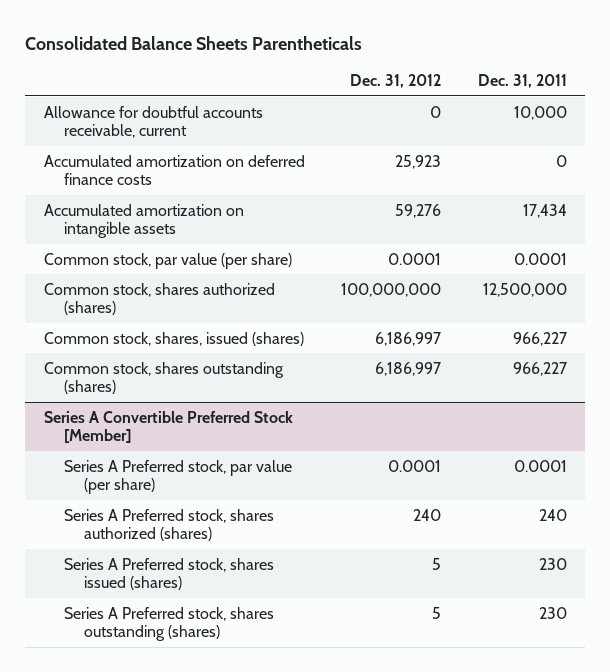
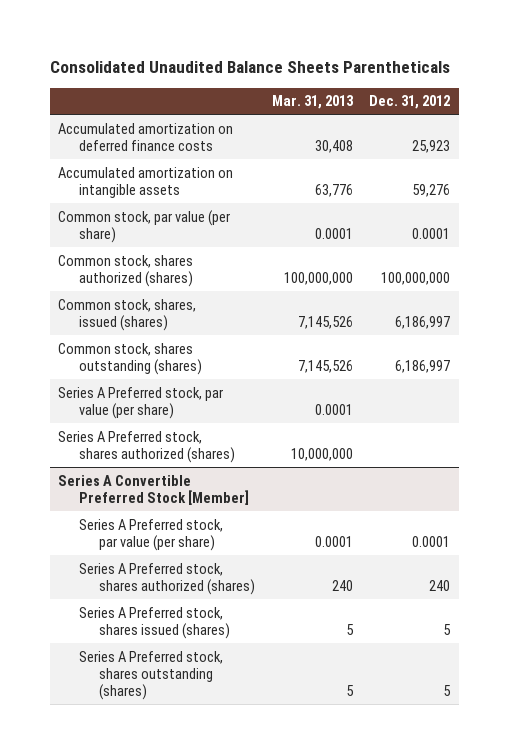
[25,35,363,50] Consolidated Balance Sheets Parentheticals -> [50,60,451,73] Consolidated Unaudited Balance Sheets Parentheticals
[477,74,567,89] Dec. 31, 2011 -> none
none -> [271,95,354,110] Mar. 31, 2013
[43,105,263,139] Allowance for doubtful accounts receivable, current -> none
none -> [58,386,224,419] Series A Preferred stock, par value (per share)
none -> [58,430,235,463] Series A Preferred stock, shares authorized (shares)

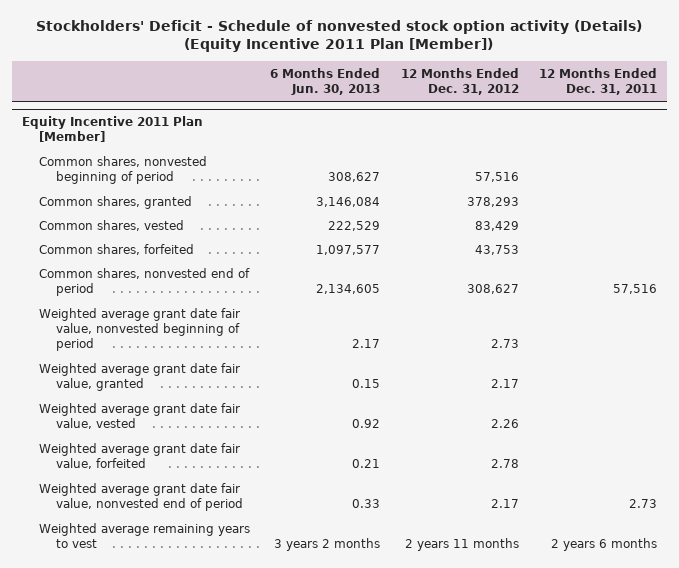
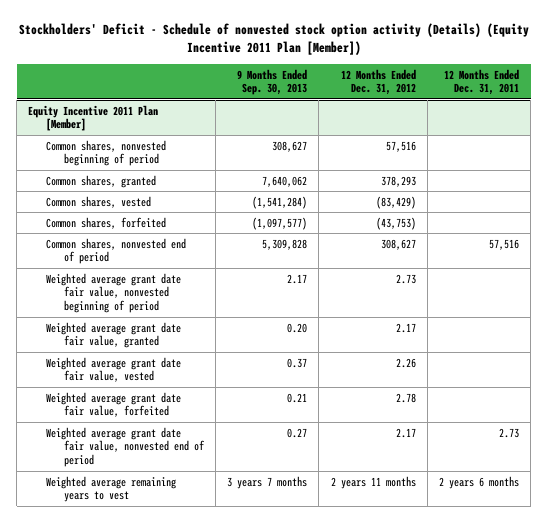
[270,68,381,96] 6 Months Ended Jun. 30, 2013 -> none
none -> [237,68,308,96] 9 Months Ended Sep. 30, 2013
[474,220,519,231] 83,429 -> [375,195,416,209] (83,429)
[474,244,519,255] 43,753 -> [375,216,416,230] (43,753)

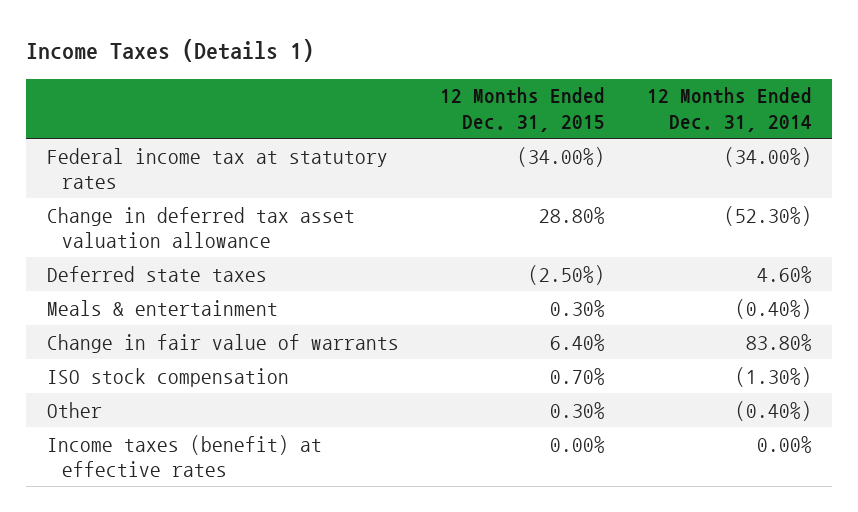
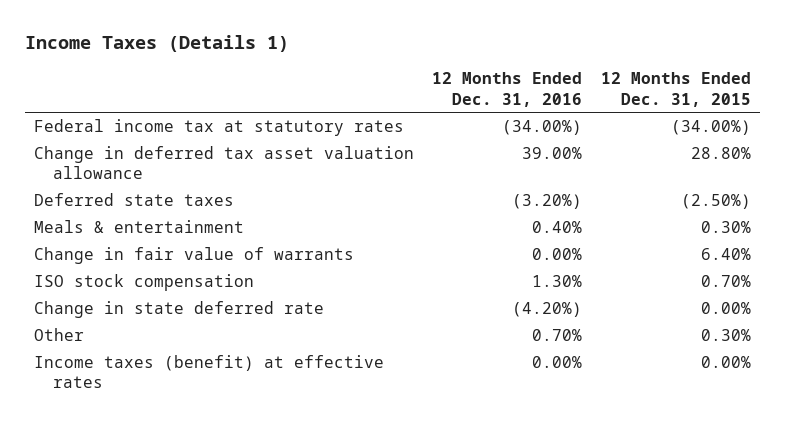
[646,87,812,132] 12 Months Ended Dec. 31, 2014 -> none
none -> [432,72,583,107] 12 Months Ended Dec. 31, 2016
none -> [33,301,324,319] Change in state deferred rate

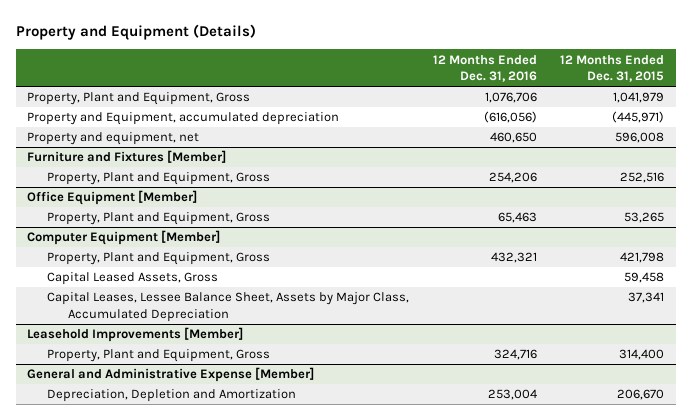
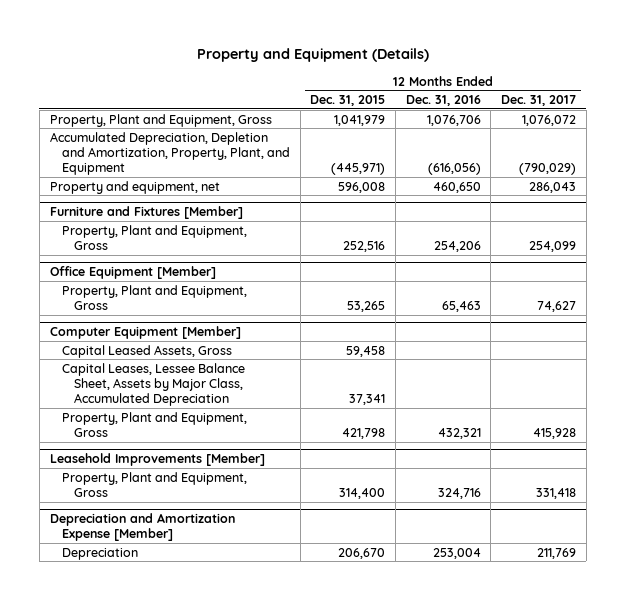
none -> [501,95,577,107] Dec. 31, 2017
[27,112,340,126] Property and Equipment, accumulated depreciation -> [49,131,290,176] Accumulated Depreciation, Depletion and Amortization, Property, Plant, and Equipment
[47,252,271,266] Property, Plant and Equipment, Gross -> [61,411,247,437] Property, Plant and Equipment, Gross
[27,367,315,383] General and Administrative Expense [Member] -> none
none -> [49,513,235,542] Depreciation and Amortization Expense [Member]
[47,389,297,403] Depreciation, Depletion and Amortization -> [61,547,138,560] Depreciation

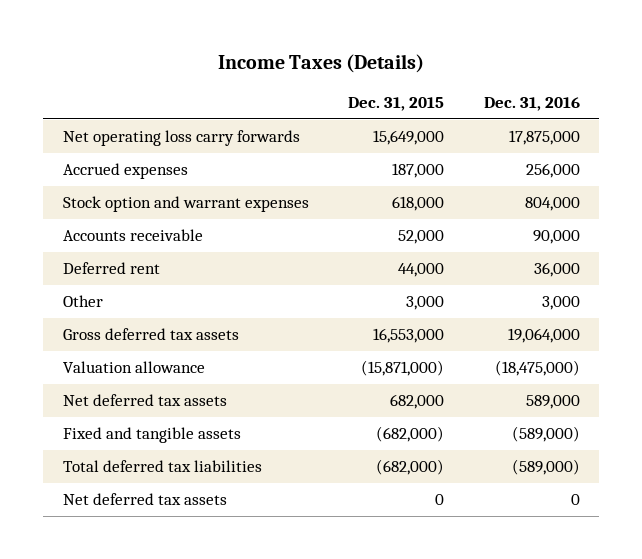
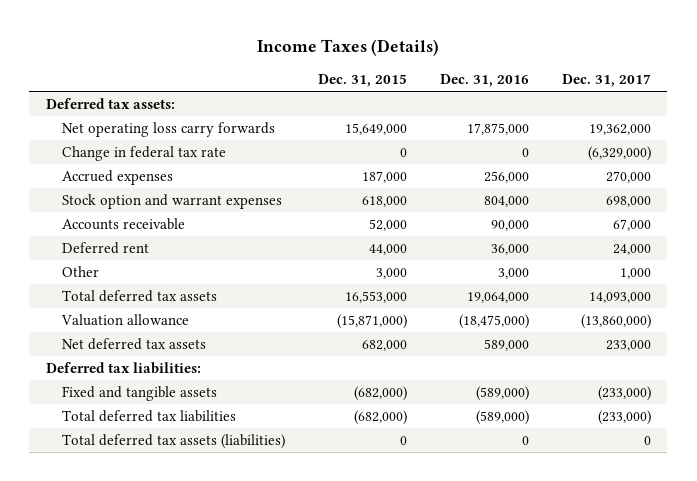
none -> [562,74,652,88] Dec. 31, 2017
none -> [45,97,175,109] Deferred tax assets:
none -> [62,145,227,161] Change in federal tax rate
[62,328,239,341] Gross deferred tax assets -> [62,289,218,302] Total deferred tax assets
none -> [45,361,201,374] Deferred tax liabilities:
[62,493,227,506] Net deferred tax assets -> [62,433,286,449] Total deferred tax assets (liabilities)

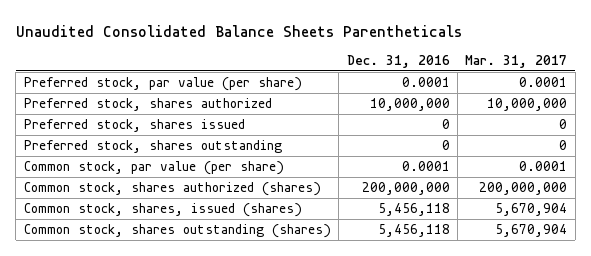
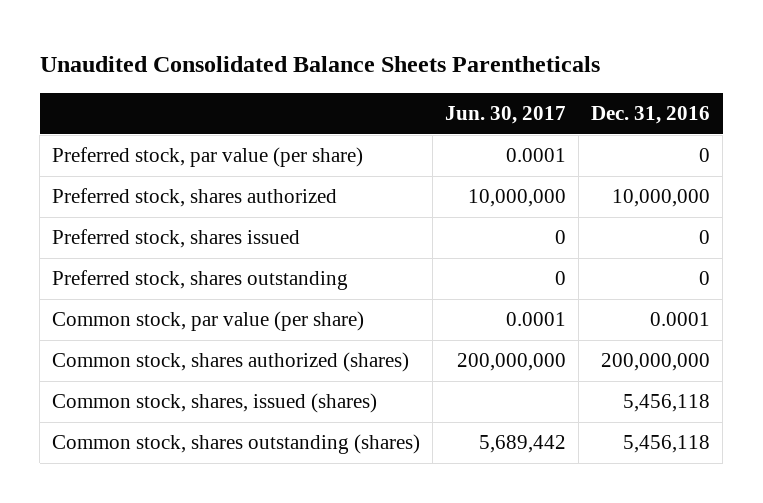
[465,55,568,69] Mar. 31, 2017 -> none
none -> [445,106,567,125] Jun. 30, 2017
[401,76,450,87] 0.0001 -> [699,148,711,163] 0

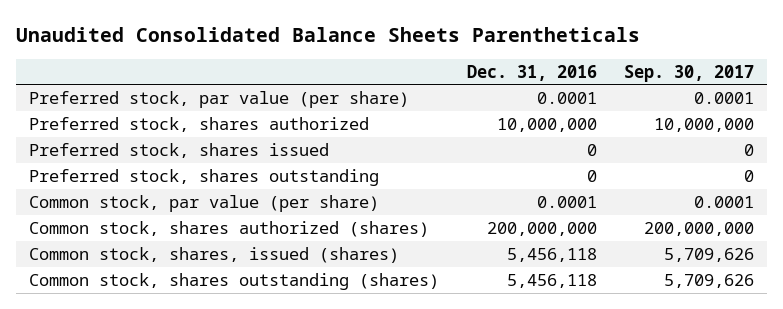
[445,106,567,125] Jun. 30, 2017 -> none
none -> [623,64,754,82] Sep. 30, 2017
[699,148,711,163] 0 -> [536,91,597,104] 0.0001

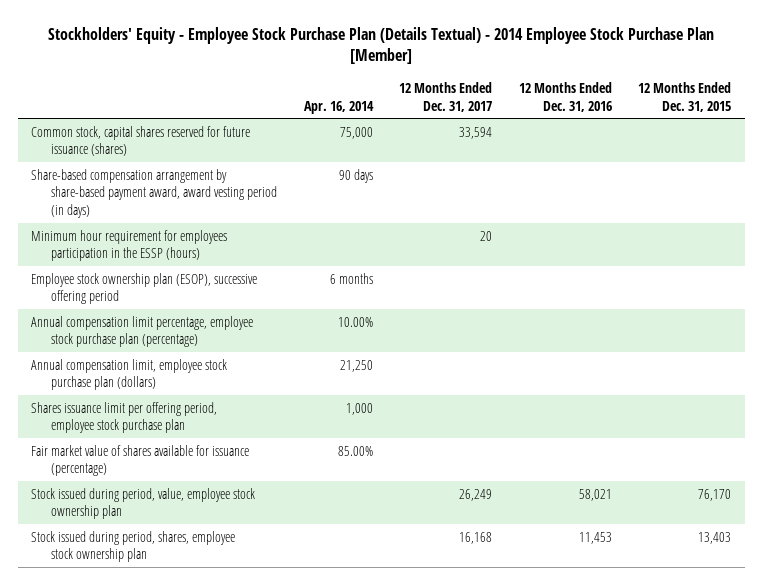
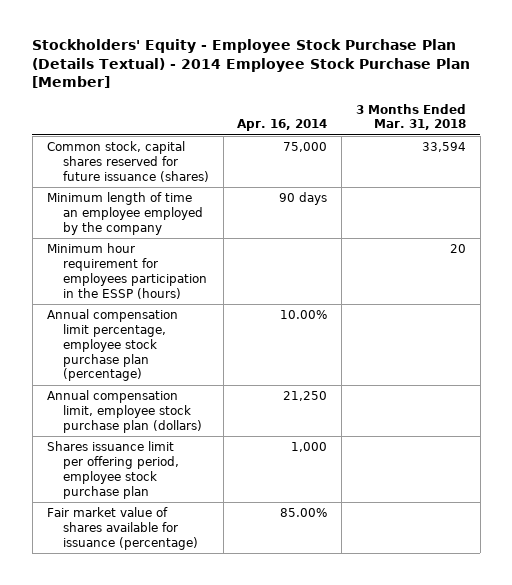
[399,82,493,112] 12 Months Ended Dec. 31, 2017 -> none
[518,82,612,112] 12 Months Ended Dec. 31, 2016 -> none
[638,82,732,112] 12 Months Ended Dec. 31, 2015 -> none
none -> [355,103,466,131] 3 Months Ended Mar. 31, 2018
[31,168,278,218] Share-based compensation arrangement by share-based payment award, award vesting period (in days) -> none
none -> [46,192,204,235] Minimum length of time an employee employed by the company
[31,272,258,305] Employee stock ownership plan (ESOP), successive offering period -> none
[31,487,256,520] Stock issued during period, value, employee stock ownership plan -> none
[31,530,236,563] Stock issued during period, shares, employee stock ownership plan -> none

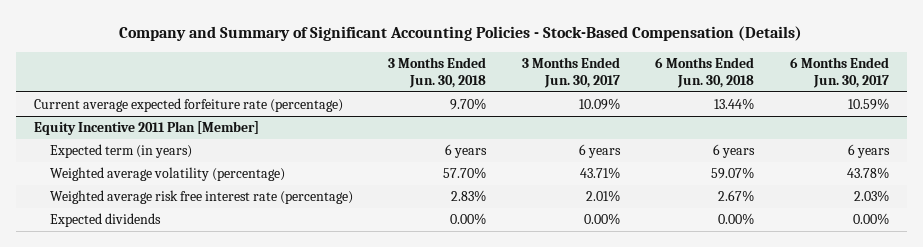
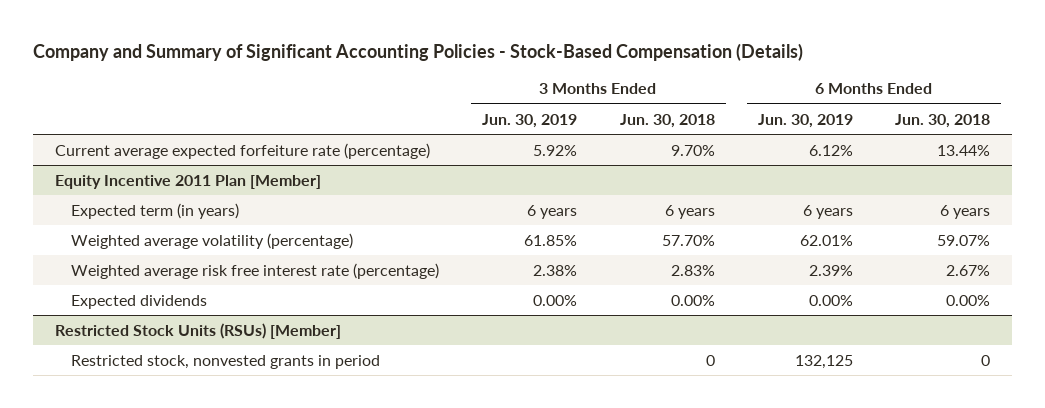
[521,57,620,88] 3 Months Ended Jun. 30, 2017 -> none
[789,57,889,88] 6 Months Ended Jun. 30, 2017 -> none
none -> [482,113,578,128] Jun. 30, 2019
none -> [757,113,853,128] Jun. 30, 2019
none -> [54,322,341,339] Restricted Stock Units (RSUs) [Member]
none -> [71,354,381,369] Restricted stock, nonvested grants in period

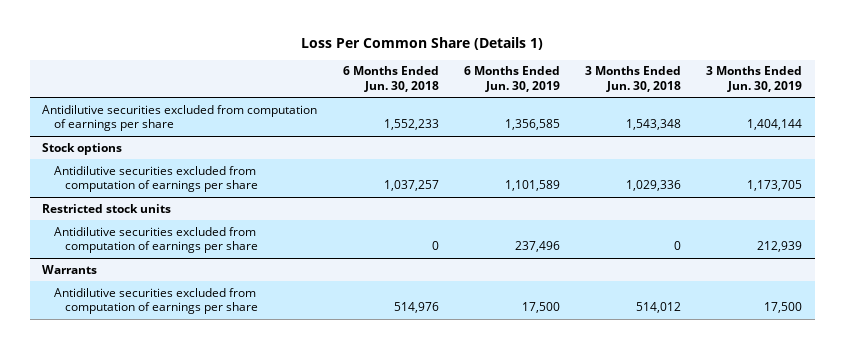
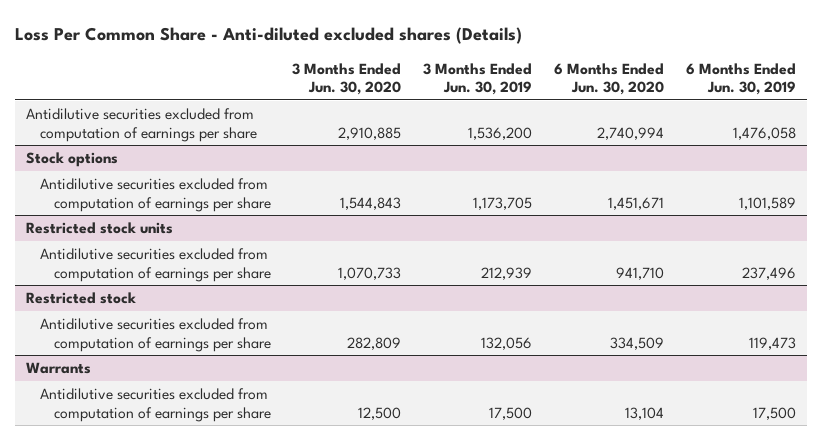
[301,37,544,51] Loss Per Common Share (Details 1) -> [15,26,523,44] Loss Per Common Share - Anti-diluted excluded shares (Details)
[342,66,439,92] 6 Months Ended Jun. 30, 2018 -> none
[584,66,681,92] 3 Months Ended Jun. 30, 2018 -> none
none -> [292,62,402,95] 3 Months Ended Jun. 30, 2020
none -> [553,62,664,95] 6 Months Ended Jun. 30, 2020
[504,119,560,131] 1,356,585 -> [732,126,796,140] 1,476,058
[746,119,802,131] 1,404,144 -> [468,126,533,140] 1,536,200
none -> [26,292,137,305] Restricted stock
none -> [39,318,271,352] Antidilutive securities excluded from computation of earnings per share

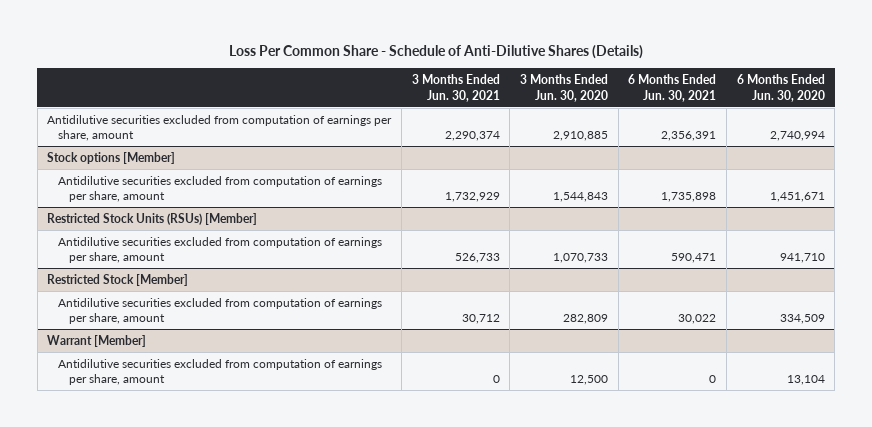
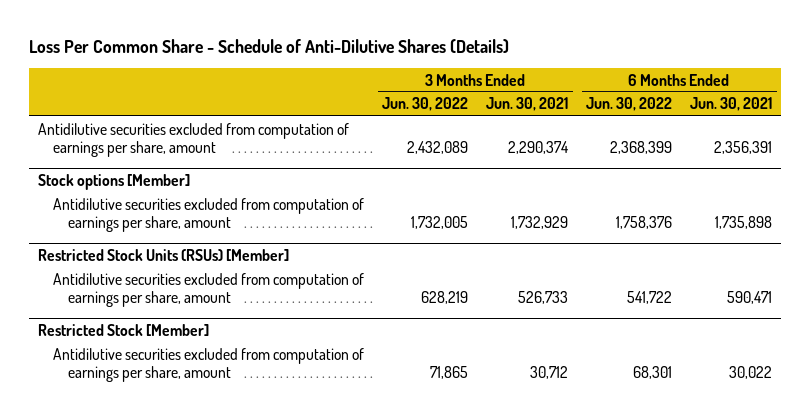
[520,73,609,102] 3 Months Ended Jun. 30, 2020 -> none
[736,73,825,102] 6 Months Ended Jun. 30, 2020 -> none
none -> [382,97,469,112] Jun. 30, 2022
none -> [586,97,673,112] Jun. 30, 2022
[47,334,147,347] Warrant [Member] -> none
[58,358,383,386] Antidilutive securities excluded from computation of earnings per share, amount -> none

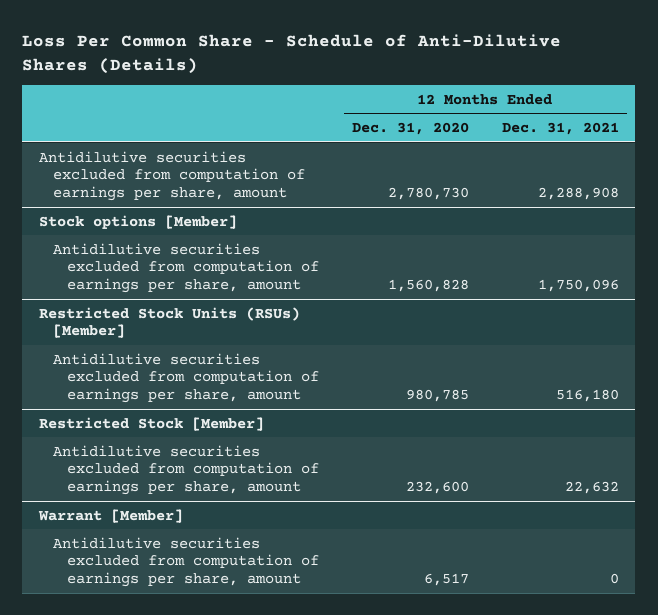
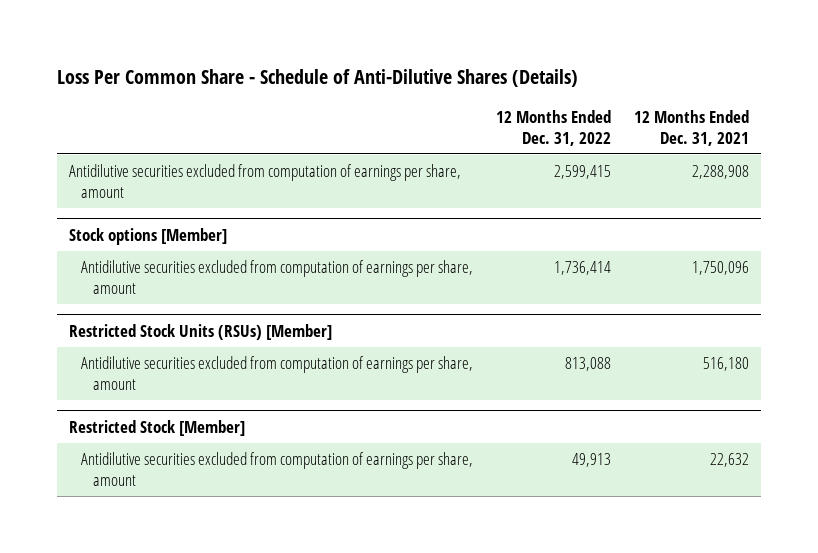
[351,122,469,136] Dec. 31, 2020 -> none
none -> [496,110,612,146] 12 Months Ended Dec. 31, 2022
[37,508,183,523] Warrant [Member] -> none
[52,536,319,587] Antidilutive securities excluded from computation of earnings per share, amount -> none

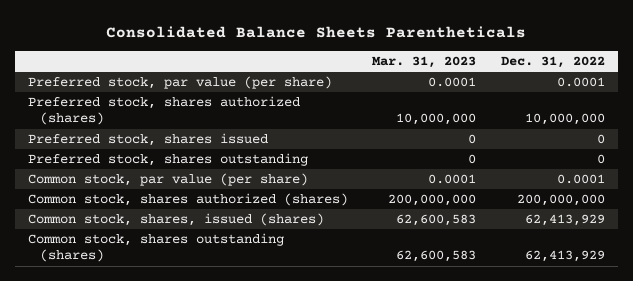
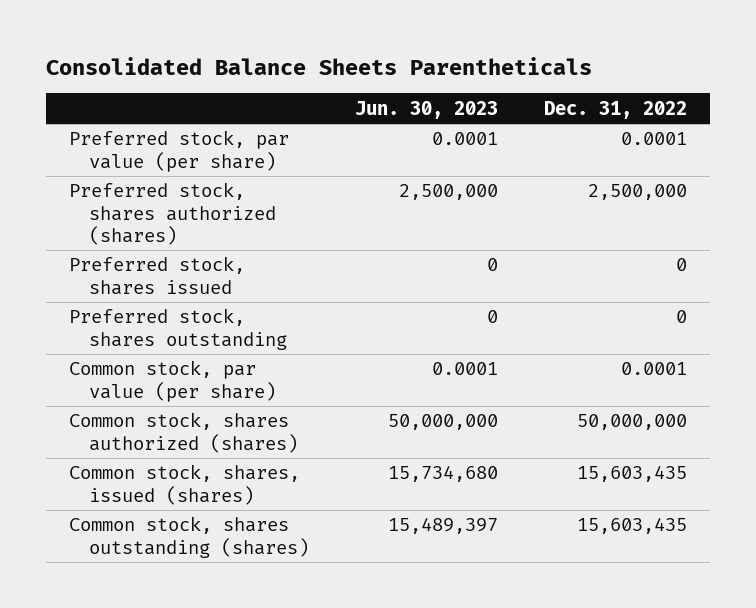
[372,56,477,69] Mar. 31, 2023 -> none
none -> [355,100,499,119] Jun. 30, 2023
[525,113,606,126] 10,000,000 -> [588,184,688,201] 2,500,000
[517,194,606,207] 200,000,000 -> [577,414,688,431] 50,000,000
[525,214,606,227] 62,413,929 -> [577,465,688,483] 15,603,435
[525,250,606,263] 62,413,929 -> [577,517,688,535] 15,603,435

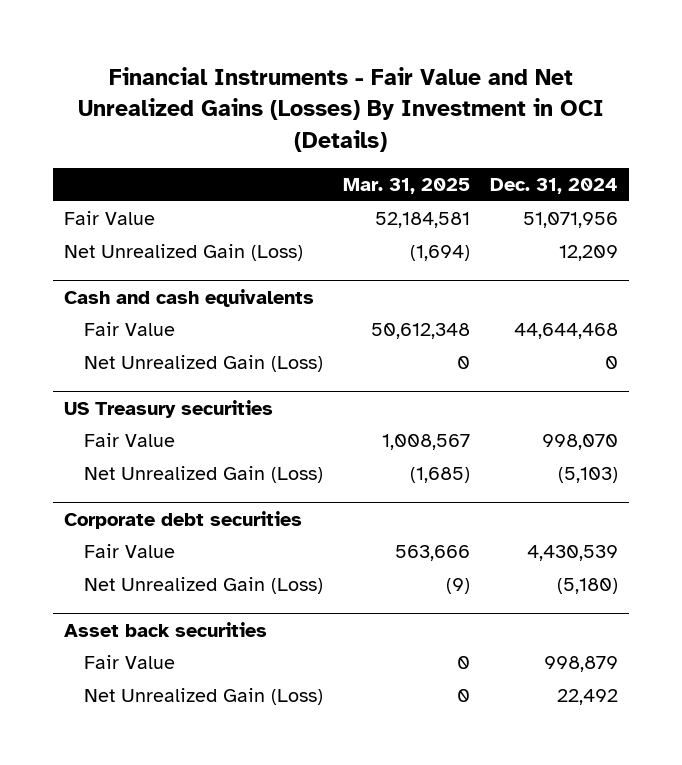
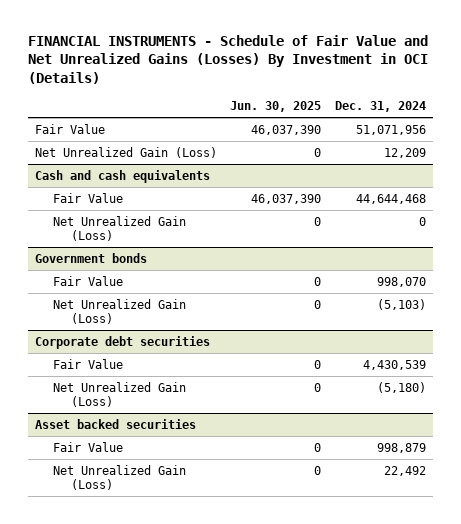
[78,66,605,152] Financial Instruments - Fair Value and Net Unrealized Gains (Losses) By Investment in OCI (Details) -> [27,35,428,84] FINANCIAL INSTRUMENTS - Schedule of Fair Value and Net Unrealized Gains (Losses) By Investment in OCI (Details)
[343,178,471,195] Mar. 31, 2025 -> none
none -> [230,101,322,113] Jun. 30, 2025
[63,399,273,418] US Treasury securities -> [34,252,147,263] Government bonds
[63,621,267,637] Asset back securities -> [34,418,196,429] Asset backed securities

